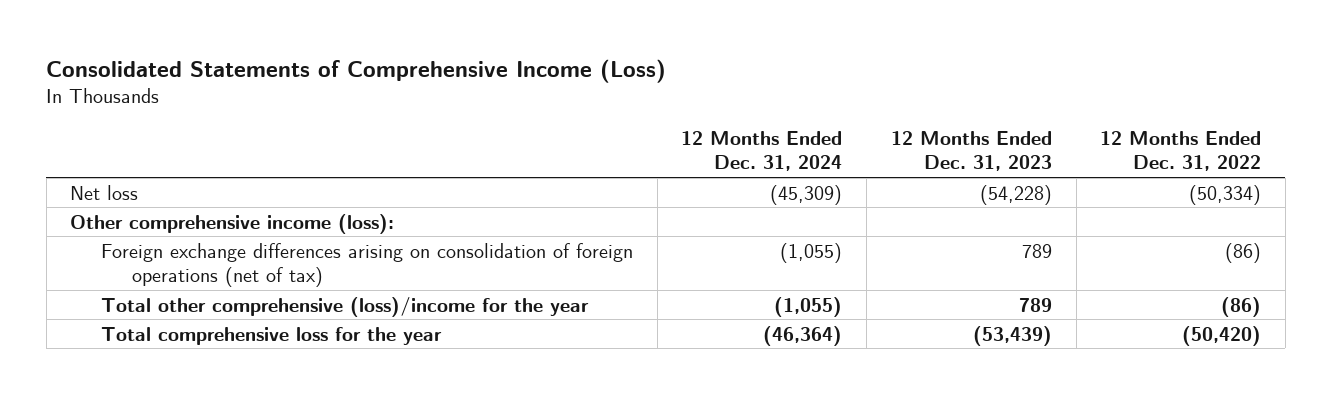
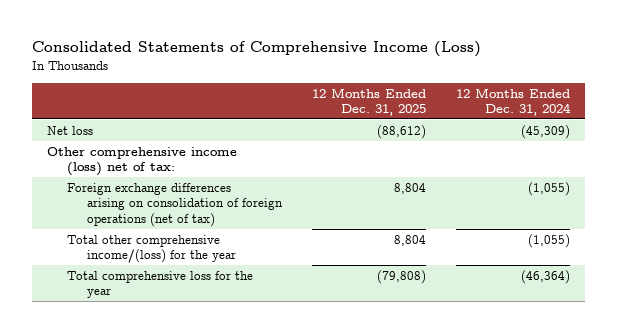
[890,130,1052,172] 12 Months Ended Dec. 31, 2023 -> none
[1100,130,1262,172] 12 Months Ended Dec. 31, 2022 -> none
none -> [312,87,427,116] 12 Months Ended Dec. 31, 2025
[70,213,395,234] Other comprehensive income (loss): -> [46,146,237,177] Other comprehensive income (loss) net of tax:
[101,296,590,317] Total other comprehensive (loss)/income for the year -> [67,234,237,264] Total other comprehensive income/(loss) for the year

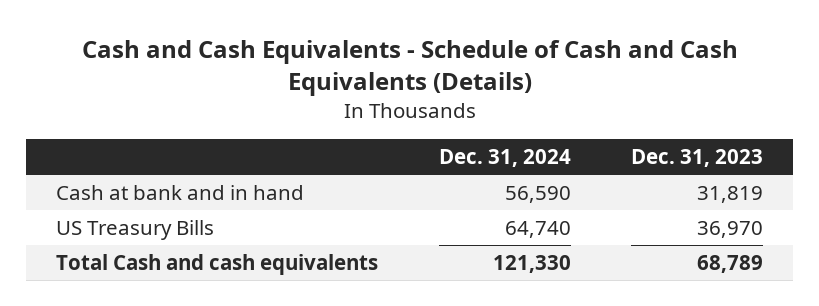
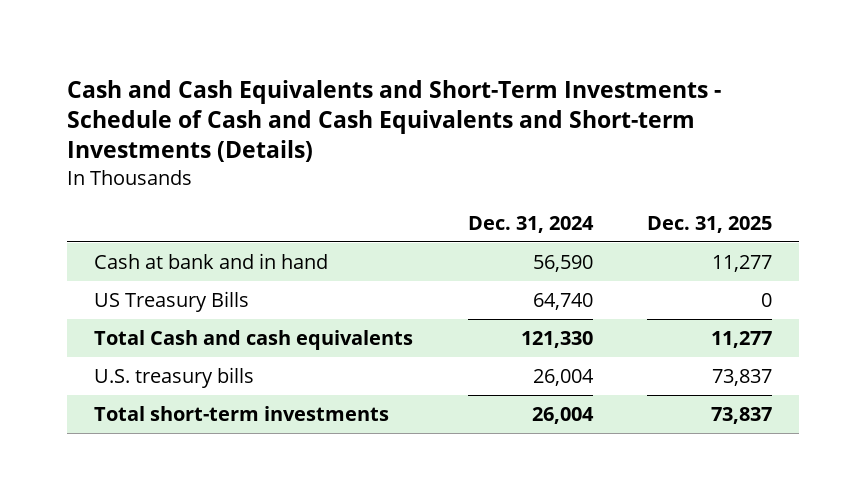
[81,40,738,97] Cash and Cash Equivalents - Schedule of Cash and Cash Equivalents (Details) -> [67,79,722,163] Cash and Cash Equivalents and Short-Term Investments - Schedule of Cash and Cash Equivalents and Short-term Investments (Details)
[631,148,764,167] Dec. 31, 2023 -> none
none -> [646,215,772,233] Dec. 31, 2025
none -> [94,366,255,388] U.S. treasury bills
none -> [94,405,390,421] Total short-term investments

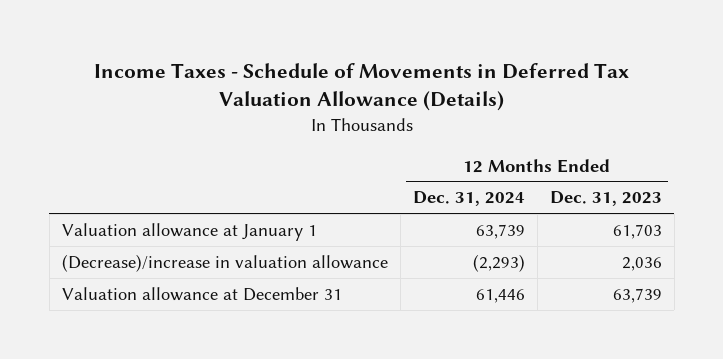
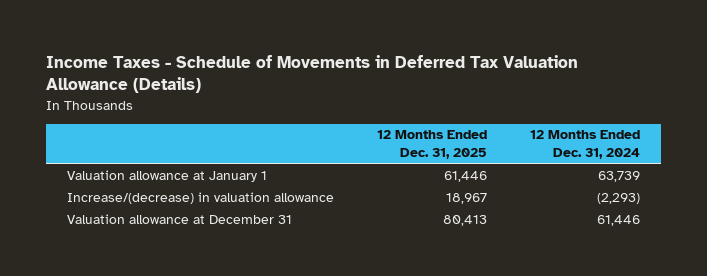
[549,191,662,207] Dec. 31, 2023 -> none
none -> [377,130,488,160] 12 Months Ended Dec. 31, 2025
[61,253,388,272] (Decrease)/increase in valuation allowance -> [67,191,335,204] Increase/(decrease) in valuation allowance

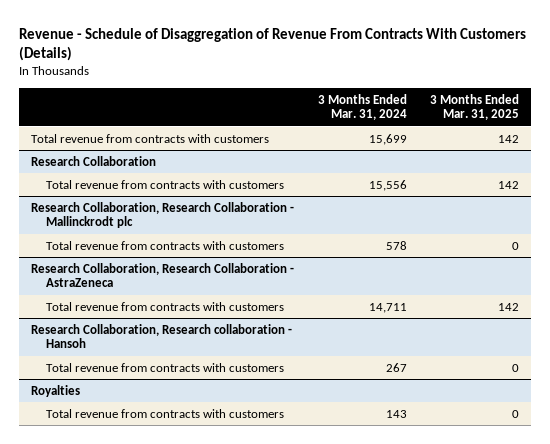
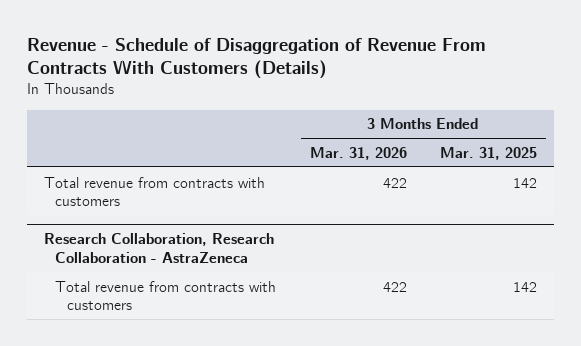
[317,93,407,121] 3 Months Ended Mar. 31, 2024 -> none
none -> [309,146,407,160] Mar. 31, 2026
[31,155,157,166] Research Collaboration -> none
[45,179,284,189] Total revenue from contracts with customers -> none
[31,201,295,229] Research Collaboration, Research Collaboration - Mallinckrodt plc -> none
[45,240,284,250] Total revenue from contracts with customers -> none
[31,323,293,349] Research Collaboration, Research collaboration - Hansoh -> none
[45,362,284,372] Total revenue from contracts with customers -> none
[31,384,81,397] Royalties -> none
[45,408,284,418] Total revenue from contracts with customers -> none

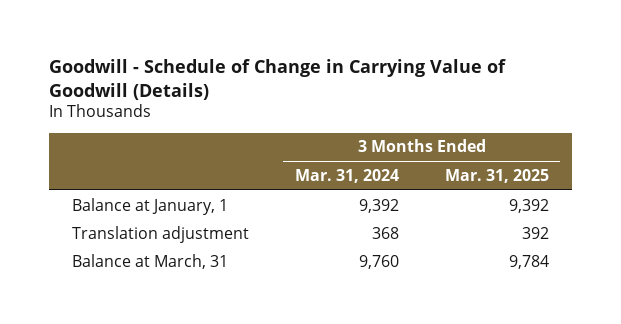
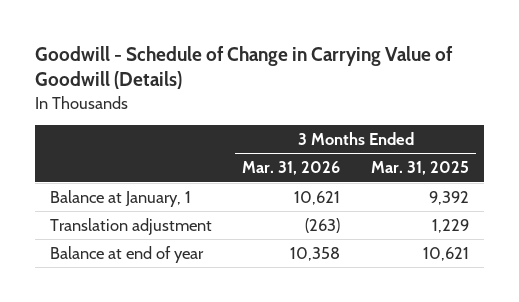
[294,168,399,183] Mar. 31, 2024 -> none
none -> [242,161,341,176] Mar. 31, 2026
[521,226,549,239] 392 -> [431,218,469,233] 1,229
[72,253,229,269] Balance at March, 31 -> [49,245,204,263] Balance at end of year
[508,254,549,269] 9,784 -> [422,246,469,261] 10,621

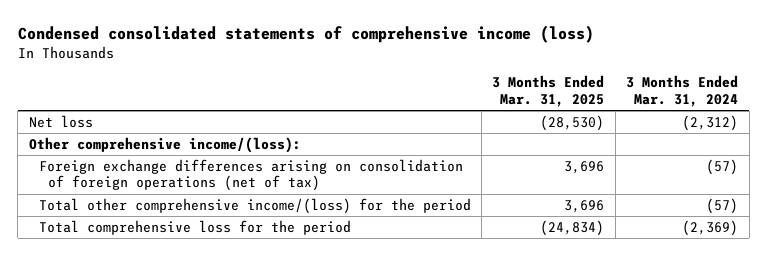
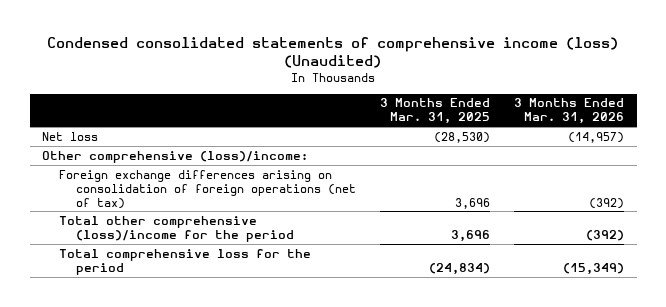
[17,25,594,44] Condensed consolidated statements of comprehensive income (loss) -> [47,36,619,69] Condensed consolidated statements of comprehensive income (loss) (Unaudited)
[626,75,739,107] 3 Months Ended Mar. 31, 2024 -> none
none -> [514,98,625,125] 3 Months Ended Mar. 31, 2026
[28,137,301,154] Other comprehensive income/(loss): -> [41,150,308,163] Other comprehensive (loss)/income:
[38,198,471,215] Total other comprehensive income/(loss) for the period -> [58,215,294,242] Total other comprehensive (loss)/income for the period

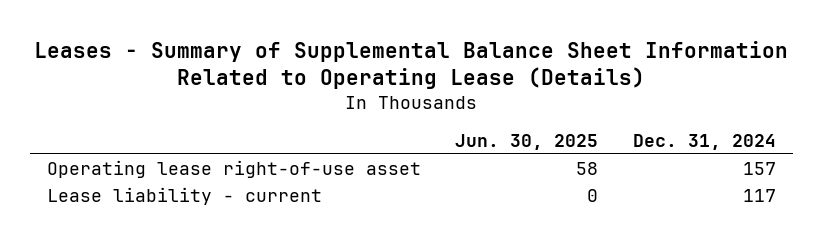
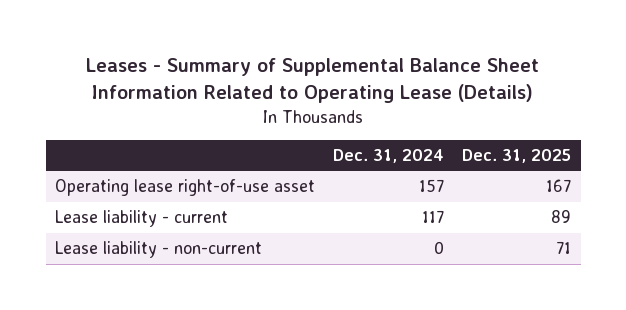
[455,133,599,150] Jun. 30, 2025 -> none
none -> [462,149,572,164] Dec. 31, 2025
none -> [54,241,262,259] Lease liability - non-current

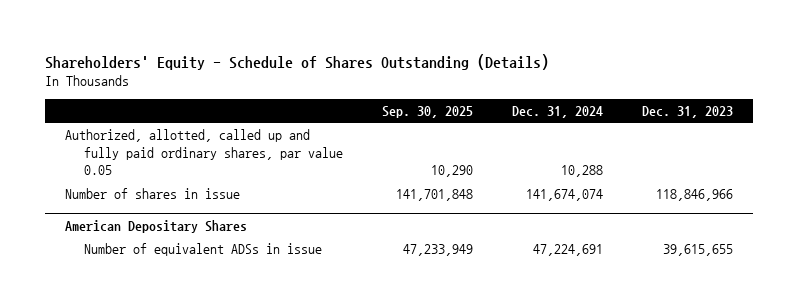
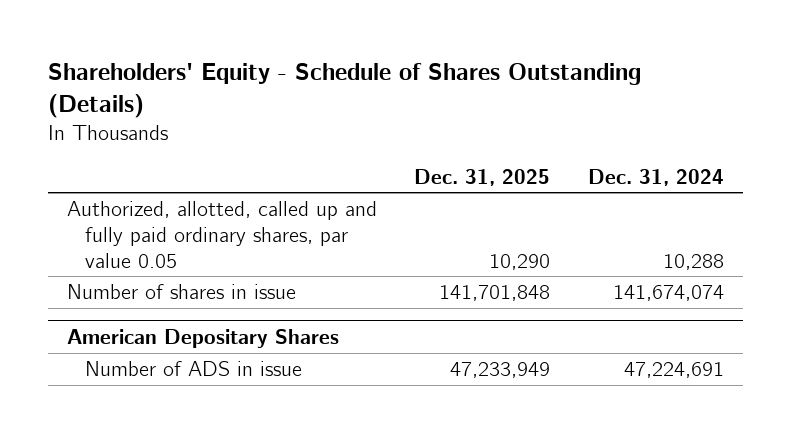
[382,105,474,118] Sep. 30, 2025 -> none
[642,105,734,118] Dec. 31, 2023 -> none
none -> [414,168,551,186] Dec. 31, 2025
[84,243,323,257] Number of equivalent ADSs in issue -> [84,361,302,377] Number of ADS in issue

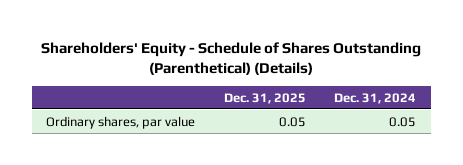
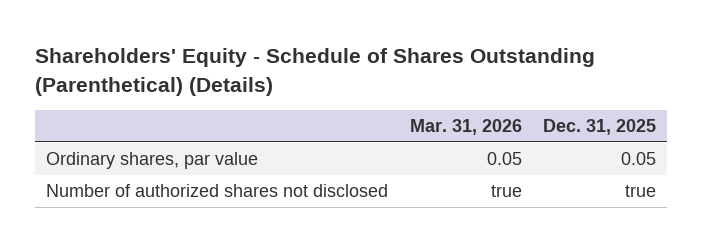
[334,92,417,104] Dec. 31, 2024 -> none
none -> [409,118,522,135] Mar. 31, 2026
none -> [46,184,389,198] Number of authorized shares not disclosed

